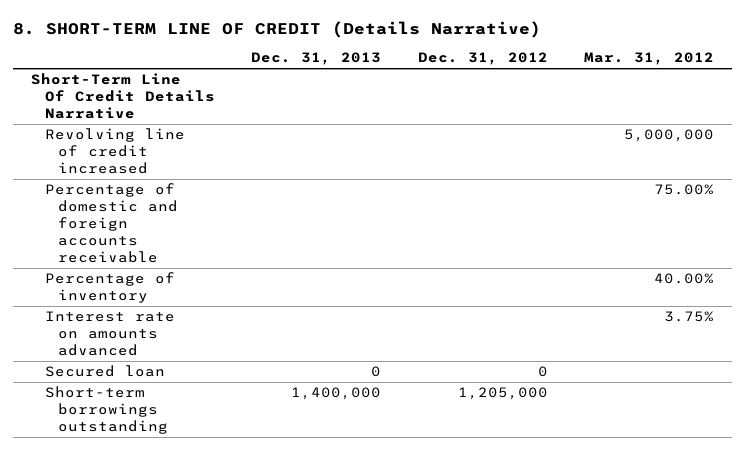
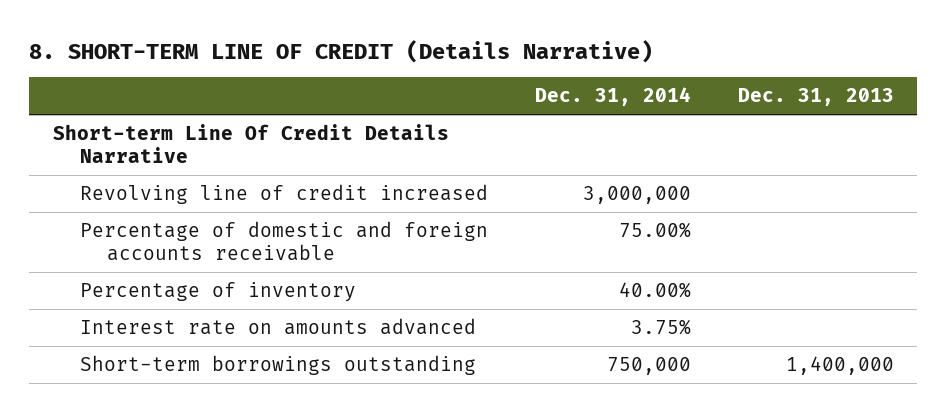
[417,52,548,66] Dec. 31, 2012 -> none
[583,52,714,66] Mar. 31, 2012 -> none
none -> [534,87,691,107] Dec. 31, 2014
[31,73,215,119] Short-Term Line Of Credit Details Narrative -> [52,123,449,164] Short-term Line Of Credit Details Narrative
[44,365,165,378] Secured loan -> none

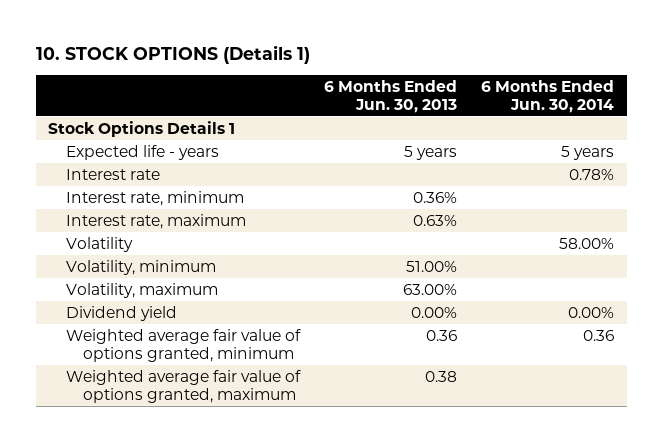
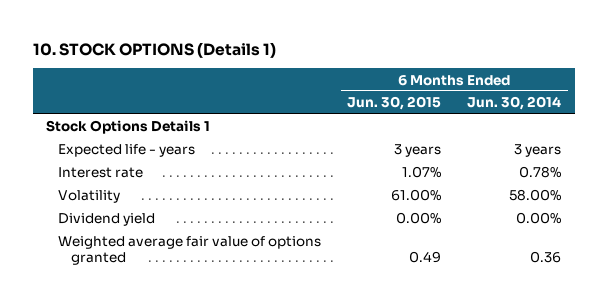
[323,80,457,114] 6 Months Ended Jun. 30, 2013 -> none
none -> [347,96,442,111] Jun. 30, 2015
[561,145,615,160] 5 years -> [514,144,562,158] 3 years
[65,190,244,206] Interest rate, minimum -> none
[65,213,246,229] Interest rate, maximum -> none
[65,259,216,275] Volatility, minimum -> none
[65,282,218,298] Volatility, maximum -> none
[65,369,301,403] Weighted average fair value of options granted, maximum -> none
[65,328,301,362] Weighted average fair value of options granted, minimum -> [58,236,322,266] Weighted average fair value of options granted

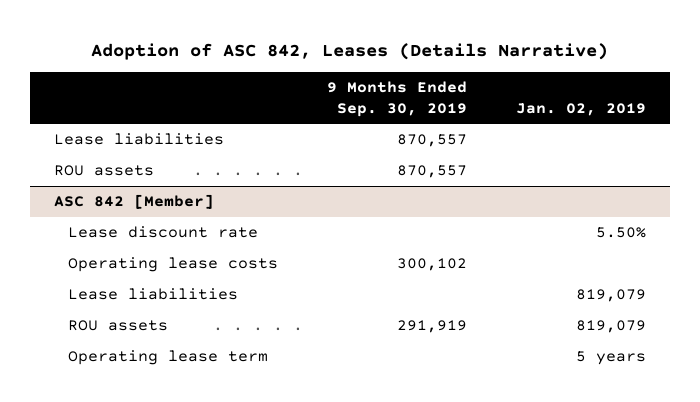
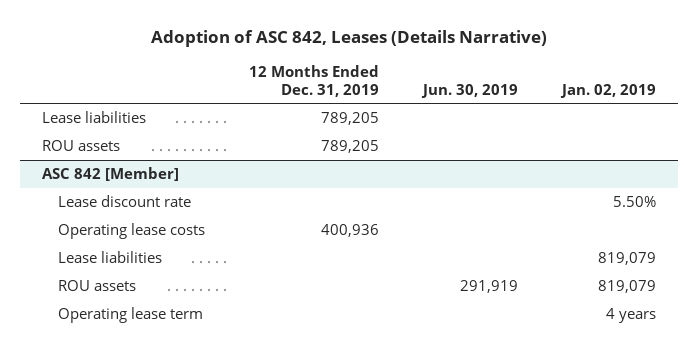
[327,81,468,117] 9 Months Ended Sep. 30, 2019 -> none
none -> [249,65,380,97] 12 Months Ended Dec. 31, 2019
none -> [420,83,518,98] Jun. 30, 2019
[575,351,646,366] 5 years -> [605,308,656,324] 4 years

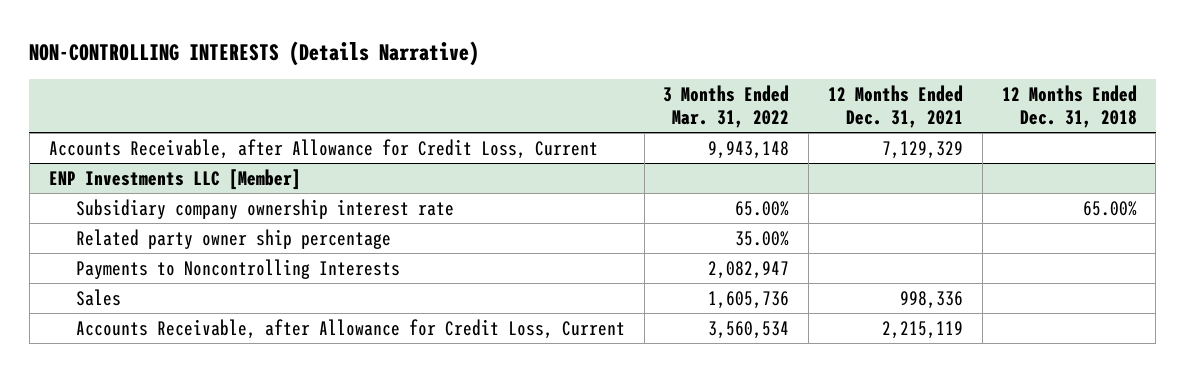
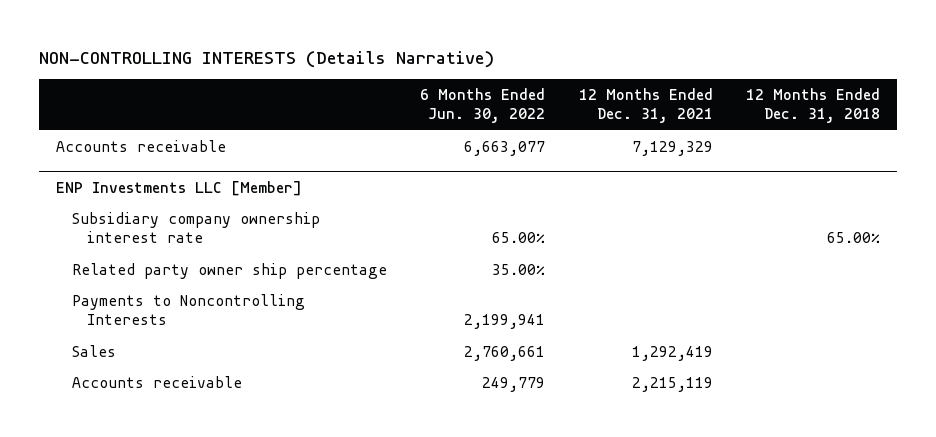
[663,85,790,129] 3 Months Ended Mar. 31, 2022 -> none
none -> [420,88,546,124] 6 Months Ended Jun. 30, 2022
[48,138,598,159] Accounts Receivable, after Allowance for Credit Loss, Current -> [56,140,227,153] Accounts receivable
[899,290,963,309] 998,336 -> [631,346,713,362] 1,292,419
[75,318,625,339] Accounts Receivable, after Allowance for Credit Loss, Current -> [71,376,242,389] Accounts receivable

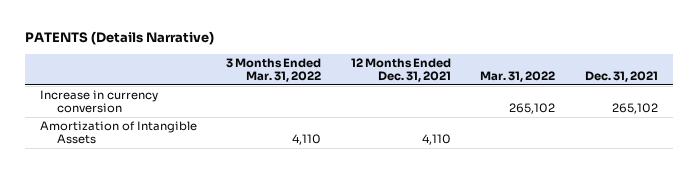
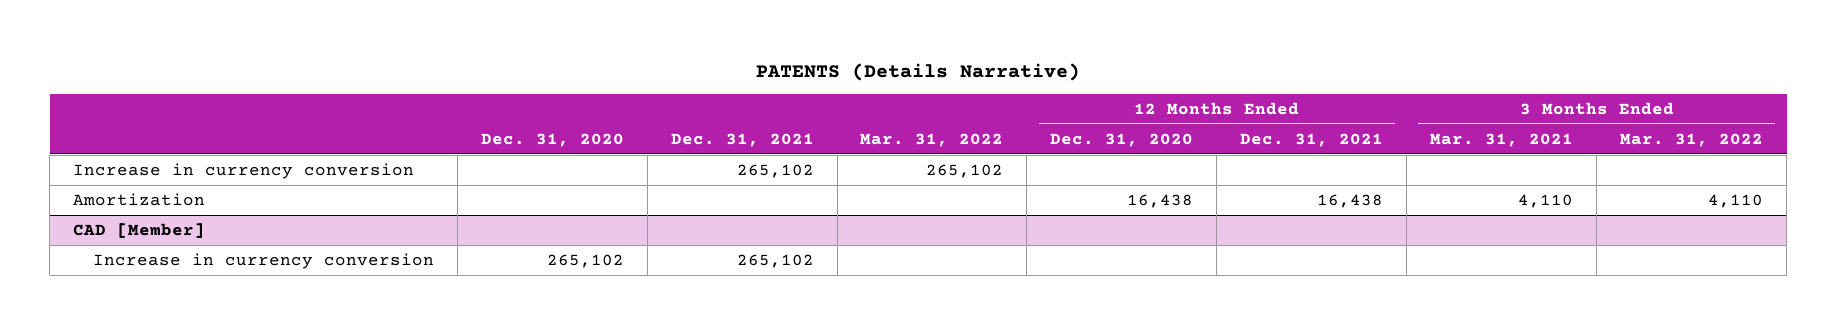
none -> [480,132,624,147] Dec. 31, 2020
none -> [1050,132,1194,147] Dec. 31, 2020
none -> [1430,132,1574,147] Mar. 31, 2021
[39,120,197,145] Amortization of Intangible Assets -> [73,192,206,206] Amortization
[421,134,451,146] 4,110 -> [1317,193,1384,208] 16,438
none -> [73,222,206,238] CAD [Member]
none -> [92,252,434,269] Increase in currency conversion

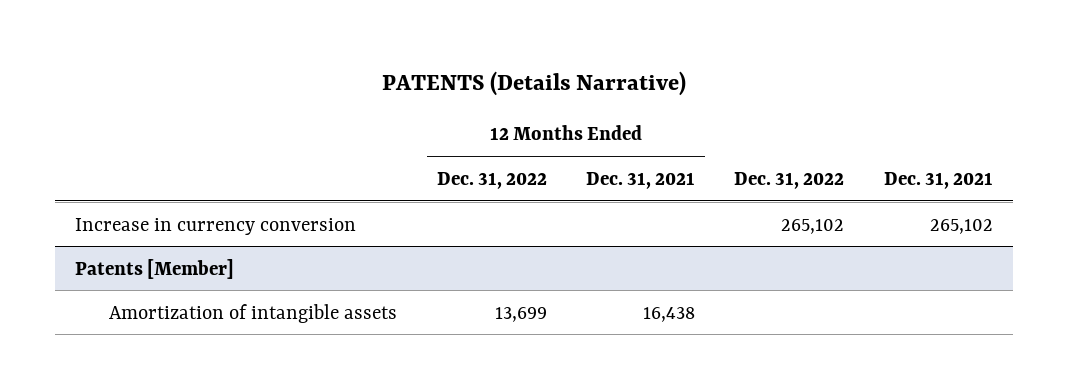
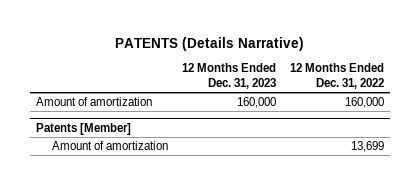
[586,171,696,189] Dec. 31, 2021 -> none
[734,171,845,189] Dec. 31, 2022 -> none
[883,171,993,189] Dec. 31, 2021 -> none
none -> [181,63,276,90] 12 Months Ended Dec. 31, 2023
[75,217,357,235] Increase in currency conversion -> none
none -> [36,97,153,107] Amount of amortization
[109,303,398,323] Amortization of intangible assets -> [52,141,169,151] Amount of amortization

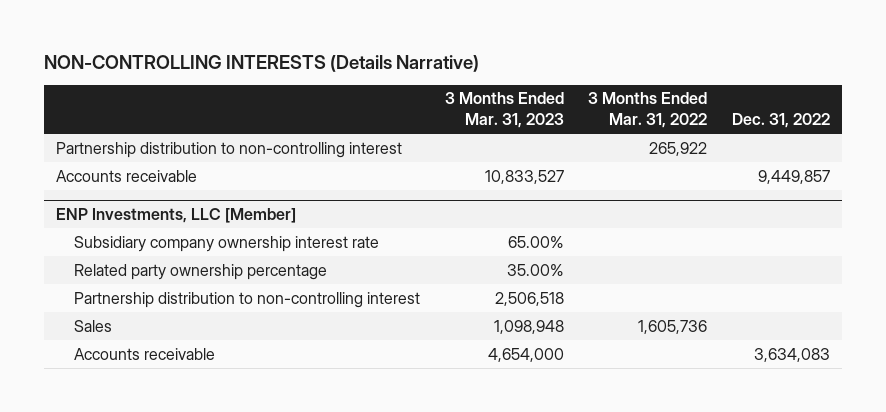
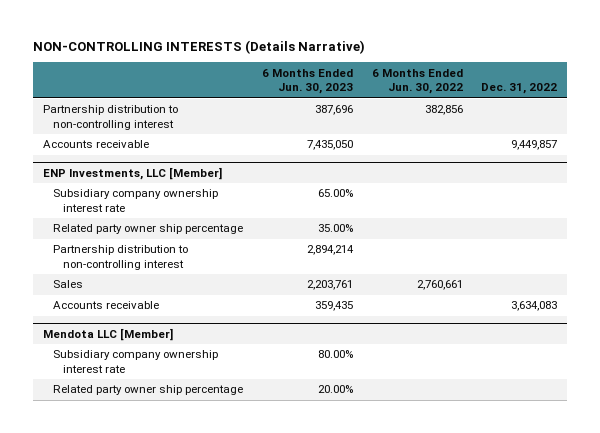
[444,92,564,129] 3 Months Ended Mar. 31, 2023 -> none
[588,92,708,129] 3 Months Ended Mar. 31, 2022 -> none
none -> [261,68,353,95] 6 Months Ended Jun. 30, 2023
none -> [371,68,463,95] 6 Months Ended Jun. 30, 2022
[73,263,327,280] Related party ownership percentage -> [52,224,243,235] Related party owner ship percentage
none -> [42,327,173,341] Mendota LLC [Member]
none -> [52,350,218,373] Subsidiary company ownership interest rate
none -> [52,385,243,396] Related party owner ship percentage

